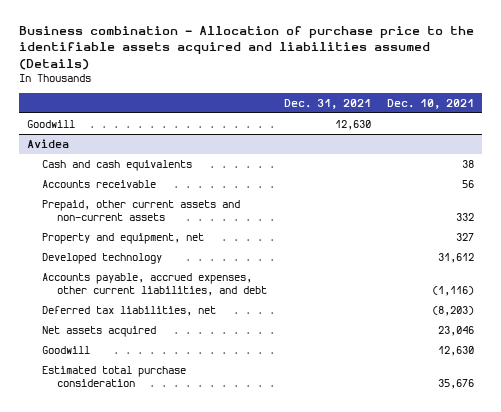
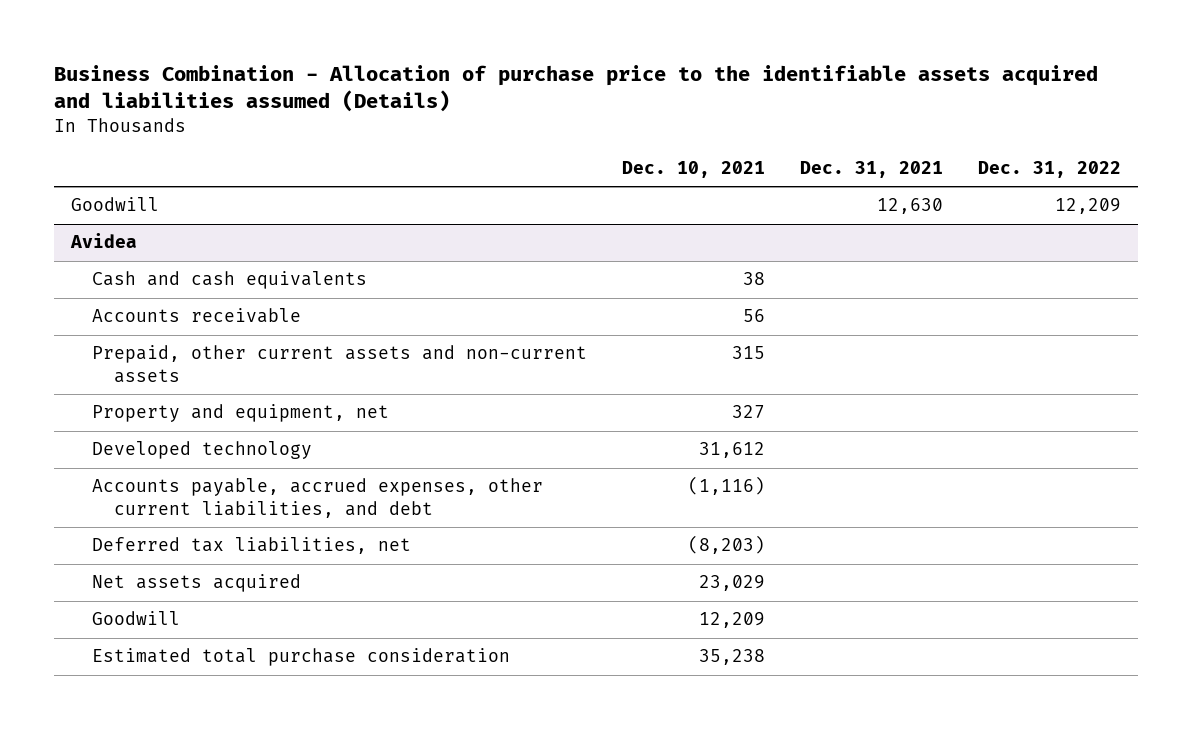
[18,25,474,70] Business combination - Allocation of purchase price to the identifiable assets acquired and liabilities assumed (Details) -> [53,64,1098,113] Business Combination - Allocation of purchase price to the identifiable assets acquired and liabilities assumed (Details)
none -> [977,160,1121,178] Dec. 31, 2022
[455,212,474,221] 332 -> [732,346,766,360] 315
[437,325,474,336] 23,046 -> [699,575,766,592] 23,029
[437,345,474,356] 12,630 -> [699,612,766,629] 12,209
[437,378,474,389] 35,676 -> [699,649,766,666] 35,238

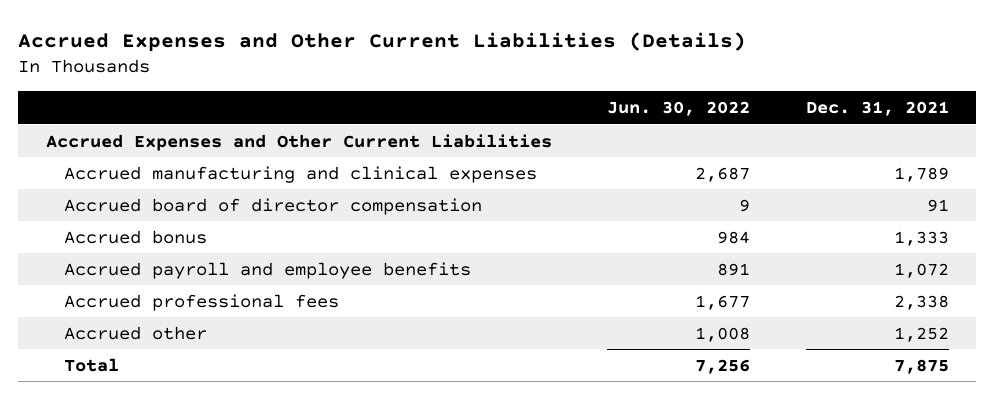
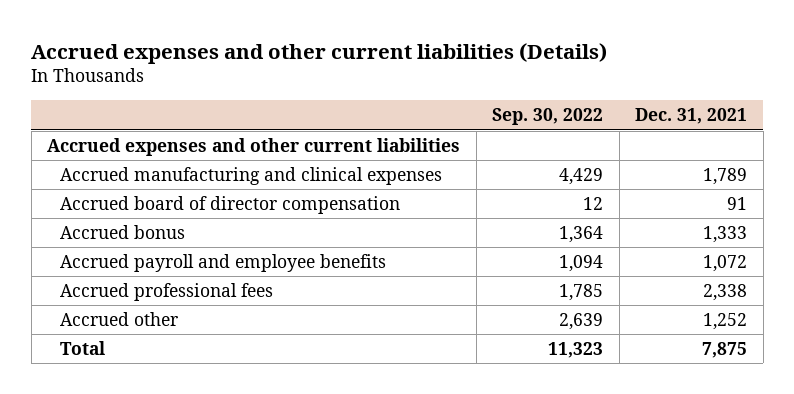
[17,32,746,53] Accrued Expenses and Other Current Liabilities (Details) -> [31,42,608,64] Accrued expenses and other current liabilities (Details)
[607,100,751,116] Jun. 30, 2022 -> none
none -> [492,108,604,126] Sep. 30, 2022
[45,133,552,151] Accrued Expenses and Other Current Liabilities -> [47,138,461,157] Accrued expenses and other current liabilities

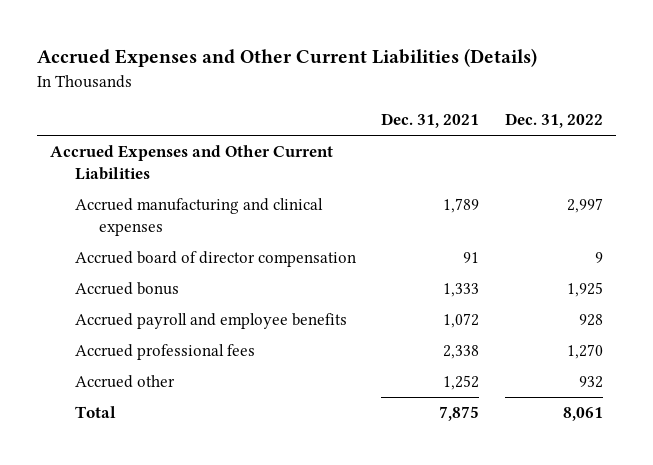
[31,42,608,64] Accrued expenses and other current liabilities (Details) -> [36,48,537,68] Accrued Expenses and Other Current Liabilities (Details)
[492,108,604,126] Sep. 30, 2022 -> none
none -> [505,112,604,128] Dec. 31, 2022
[47,138,461,157] Accrued expenses and other current liabilities -> [49,145,333,180] Accrued Expenses and Other Current Liabilities

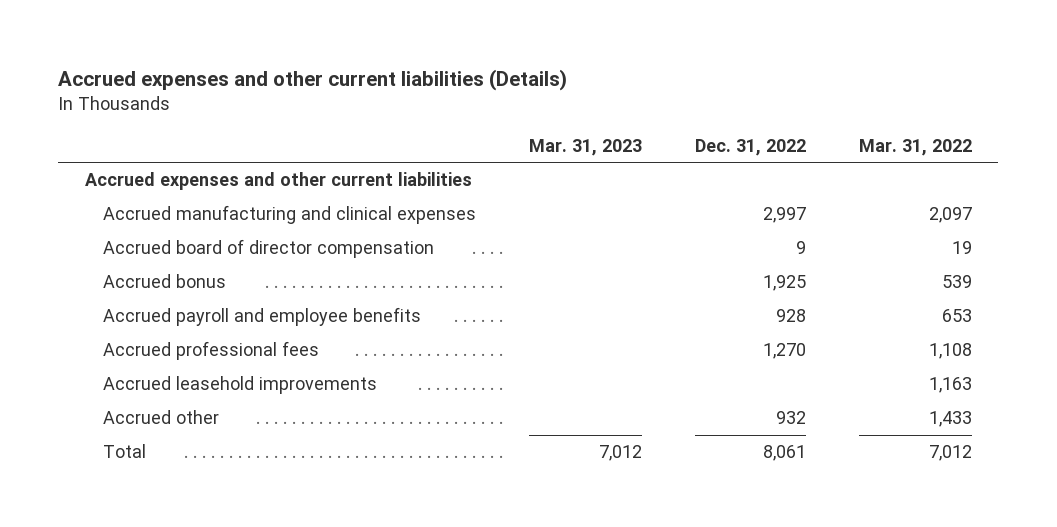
[36,48,537,68] Accrued Expenses and Other Current Liabilities (Details) -> [58,69,568,92] Accrued expenses and other current liabilities (Details)
[381,112,480,128] Dec. 31, 2021 -> none
none -> [529,138,643,156] Mar. 31, 2023
none -> [858,138,972,156] Mar. 31, 2022
[49,145,333,180] Accrued Expenses and Other Current Liabilities -> [84,172,472,191] Accrued expenses and other current liabilities
none -> [103,376,378,395] Accrued leasehold improvements

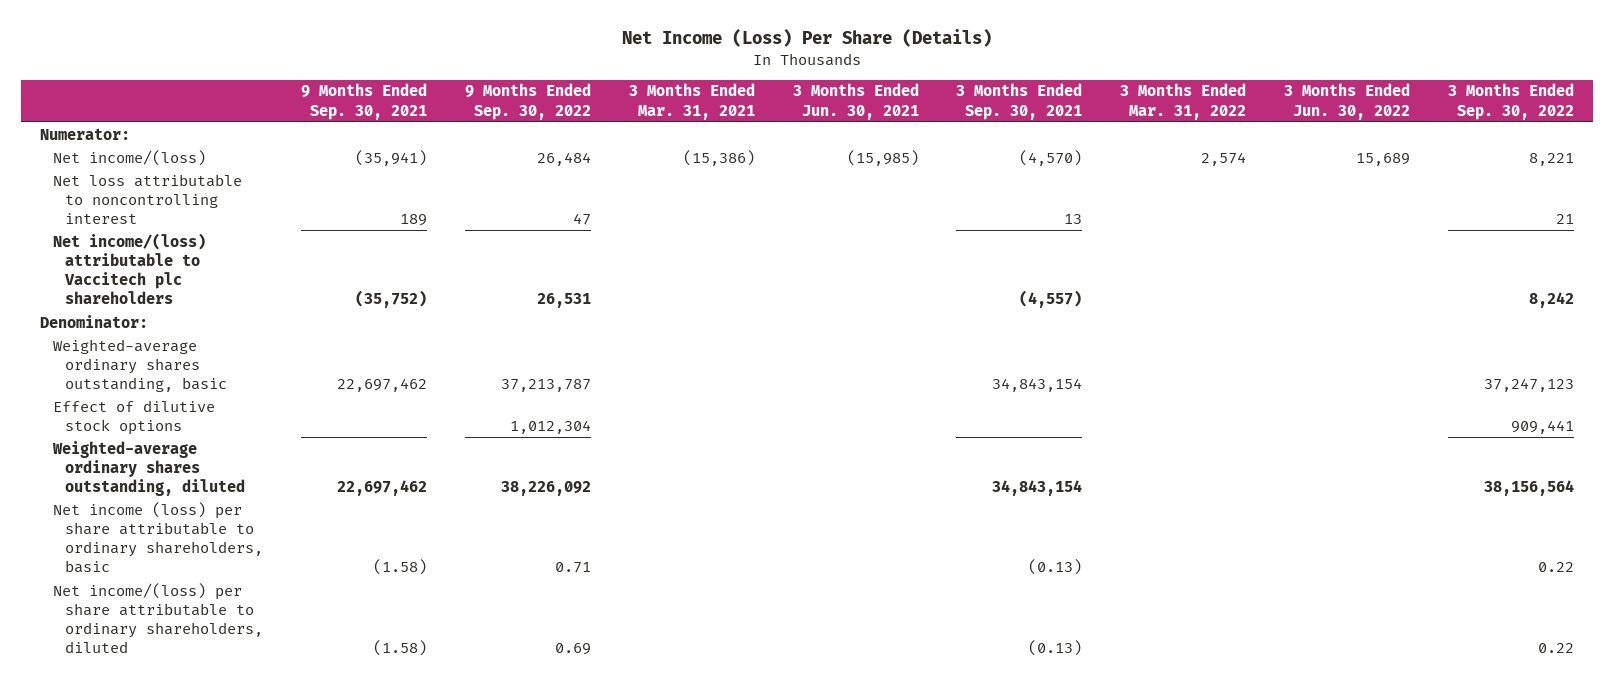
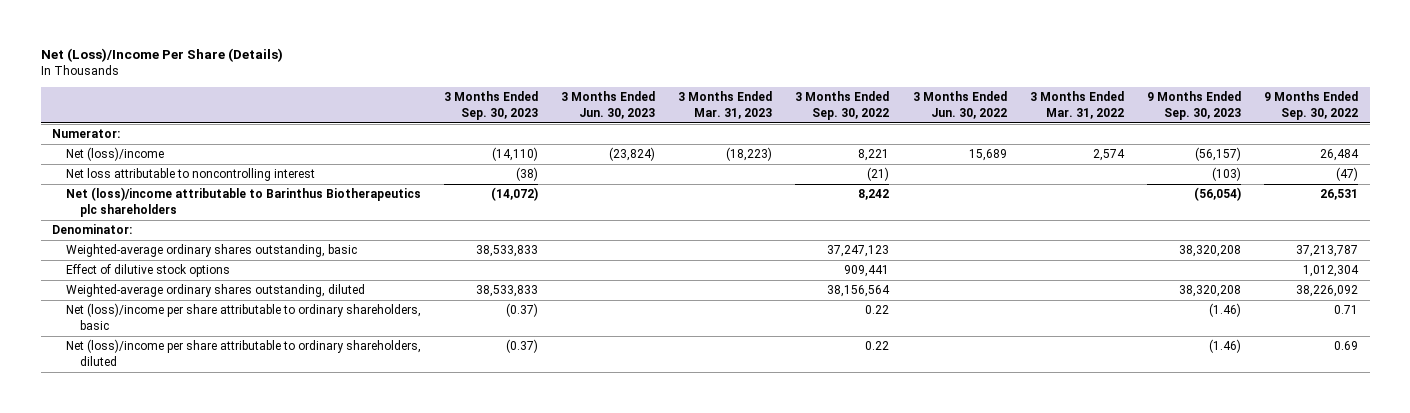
[622,29,993,48] Net Income (Loss) Per Share (Details) -> [40,47,283,62] Net (Loss)/Income Per Share (Details)
[300,83,427,120] 9 Months Ended Sep. 30, 2021 -> none
[628,83,755,120] 3 Months Ended Mar. 31, 2021 -> none
[792,83,919,120] 3 Months Ended Jun. 30, 2021 -> none
[956,83,1083,120] 3 Months Ended Sep. 30, 2021 -> none
none -> [443,91,538,120] 3 Months Ended Sep. 30, 2023
none -> [561,91,656,119] 3 Months Ended Jun. 30, 2023
none -> [678,91,773,119] 3 Months Ended Mar. 31, 2023
none -> [1146,91,1241,120] 9 Months Ended Sep. 30, 2023
[52,149,206,166] Net income/(loss) -> [65,147,164,162] Net (loss)/income
[572,213,591,226] 47 -> [1335,167,1358,182] (47)
[1556,214,1575,225] 21 -> [867,167,890,182] (21)
[52,232,206,305] Net income/(loss) attributable to Vaccitech plc shareholders -> [65,187,421,217] Net (loss)/income attributable to Barinthus Biotherapeutics plc shareholders
[52,501,264,574] Net income (loss) per share attributable to ordinary shareholders, basic -> [65,303,421,330] Net (loss)/income per share attributable to ordinary shareholders, basic
[52,582,264,654] Net income/(loss) per share attributable to ordinary shareholders, diluted -> [65,339,421,366] Net (loss)/income per share attributable to ordinary shareholders, diluted

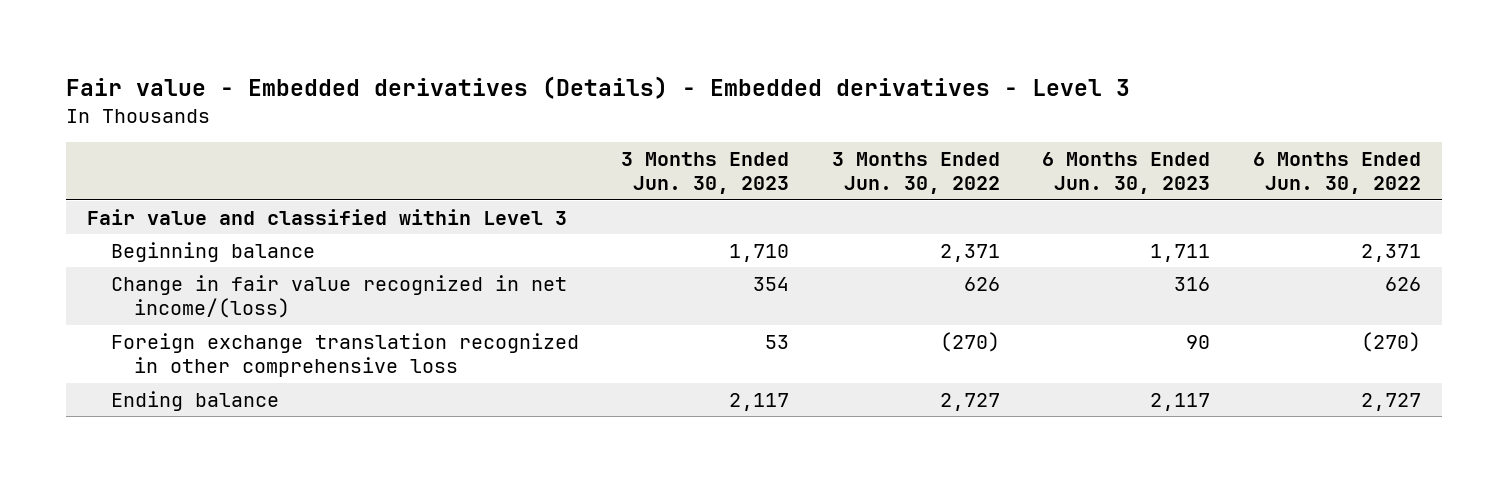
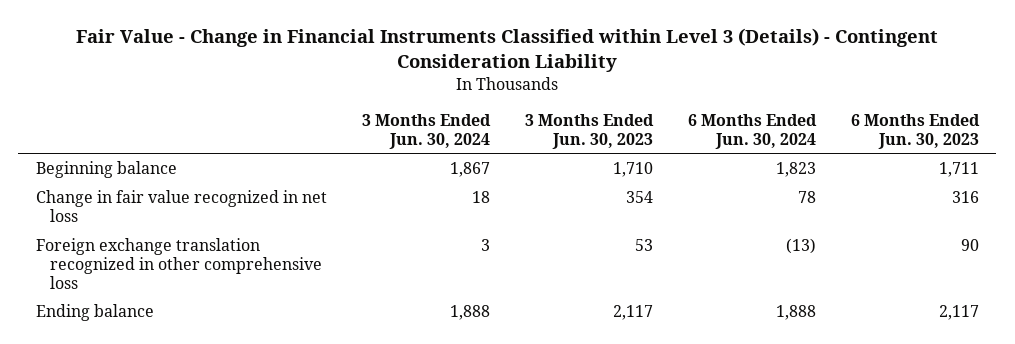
[66,76,1131,100] Fair value - Embedded derivatives (Details) - Embedded derivatives - Level 3 -> [76,28,939,73] Fair Value - Change in Financial Instruments Classified within Level 3 (Details) - Contingent Consideration Liability
[831,151,1000,195] 3 Months Ended Jun. 30, 2022 -> none
[1252,151,1421,195] 6 Months Ended Jun. 30, 2022 -> none
none -> [361,113,491,149] 3 Months Ended Jun. 30, 2024
none -> [687,113,817,149] 6 Months Ended Jun. 30, 2024
[87,208,568,225] Fair value and classified within Level 3 -> none
[110,274,567,319] Change in fair value recognized in net income/(loss) -> [35,190,327,222] Change in fair value recognized in net loss

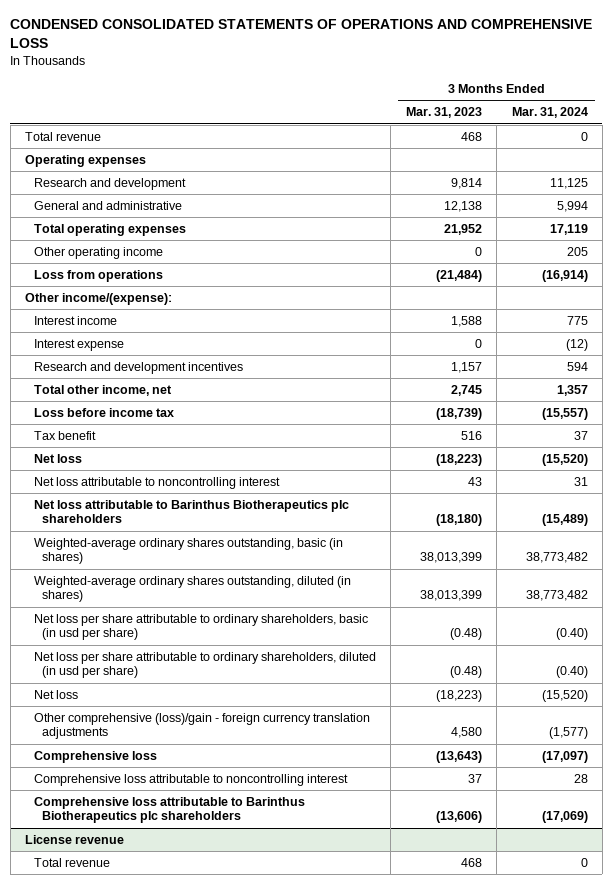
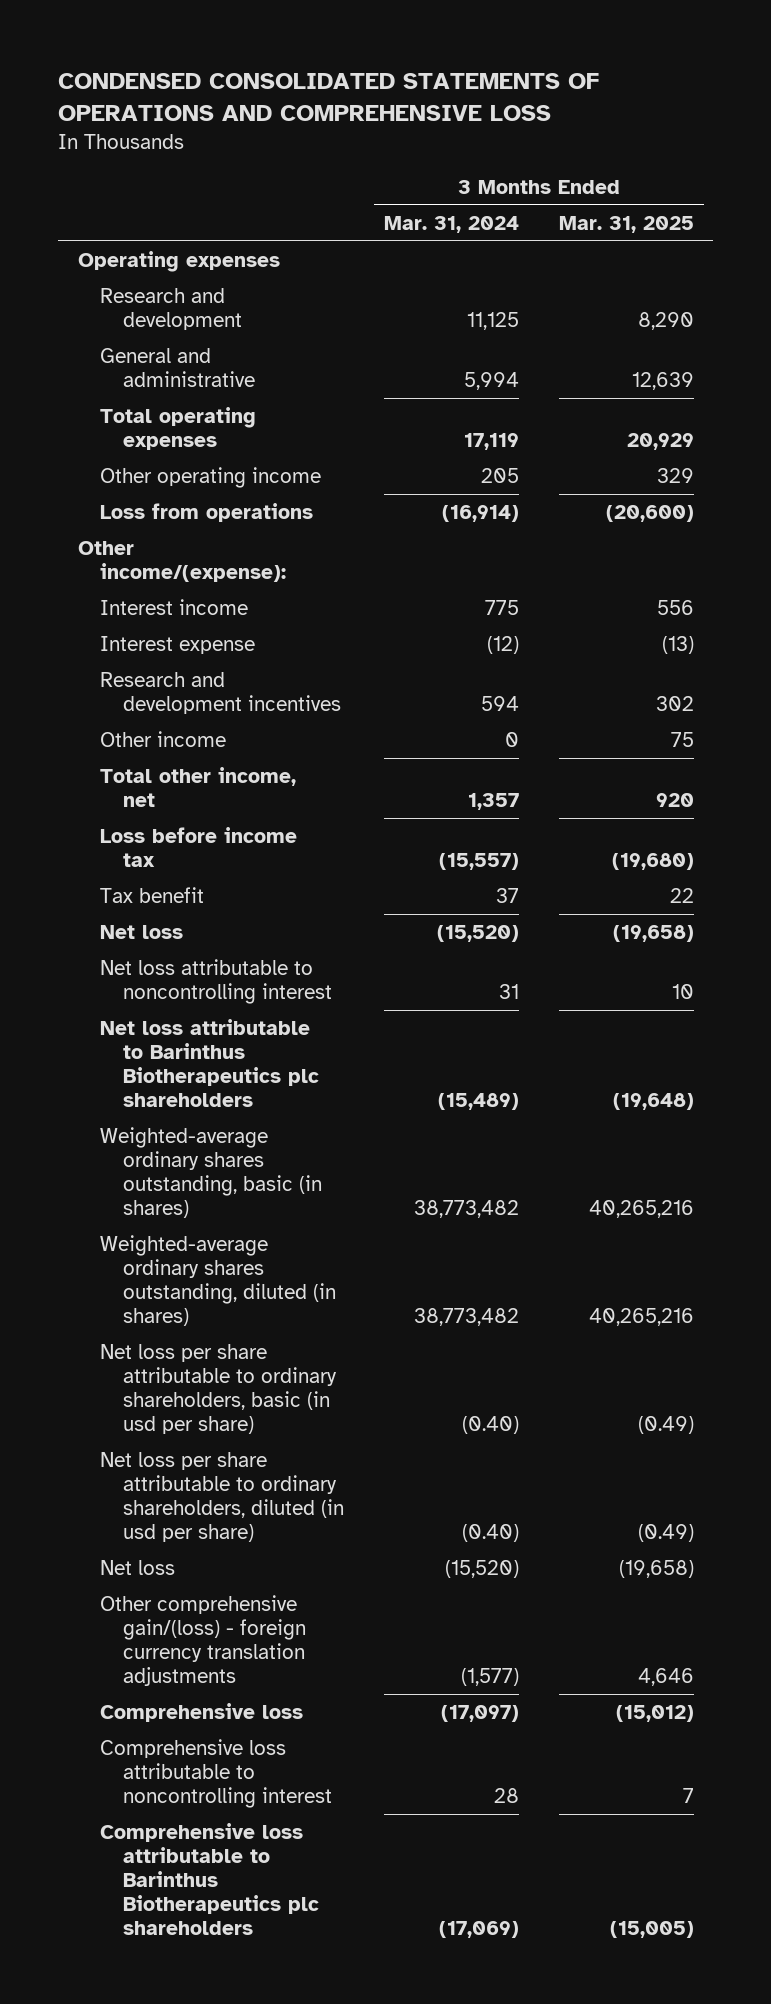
[405,107,482,119] Mar. 31, 2023 -> none
none -> [558,215,694,233] Mar. 31, 2025
[25,131,102,141] Total revenue -> none
none -> [100,730,227,747] Other income
[33,712,370,740] Other comprehensive (loss)/gain - foreign currency translation adjustments -> [100,1594,307,1686] Other comprehensive gain/(loss) - foreign currency translation adjustments
[25,834,125,844] License revenue -> none
[33,857,110,867] Total revenue -> none

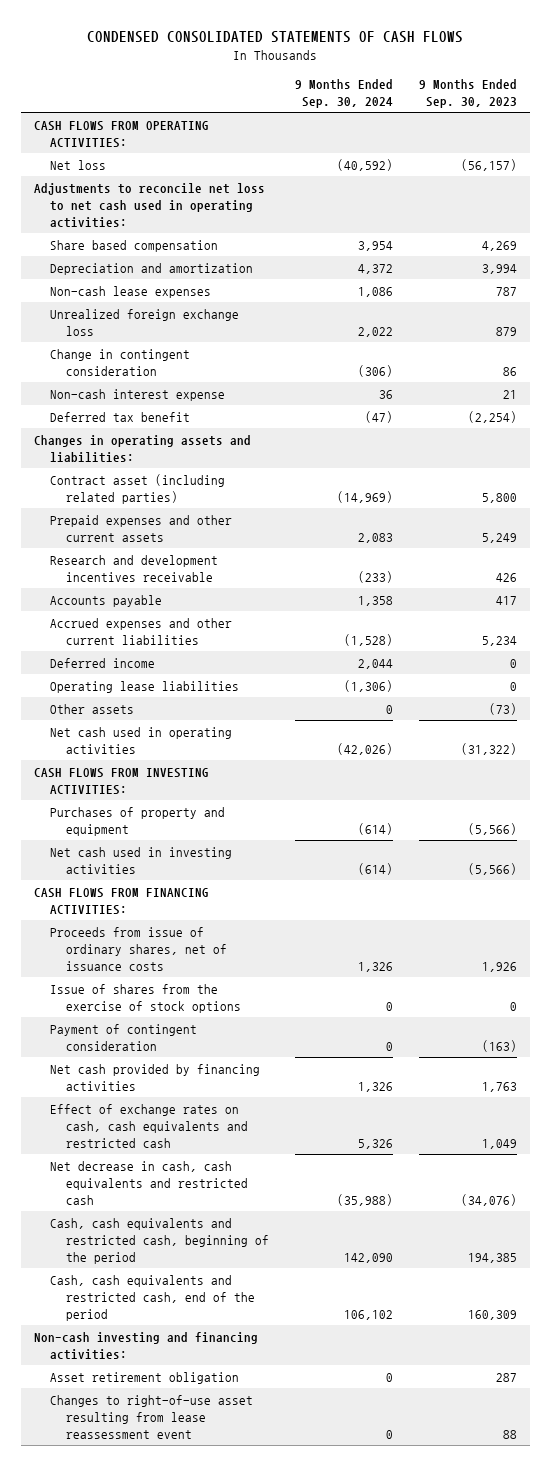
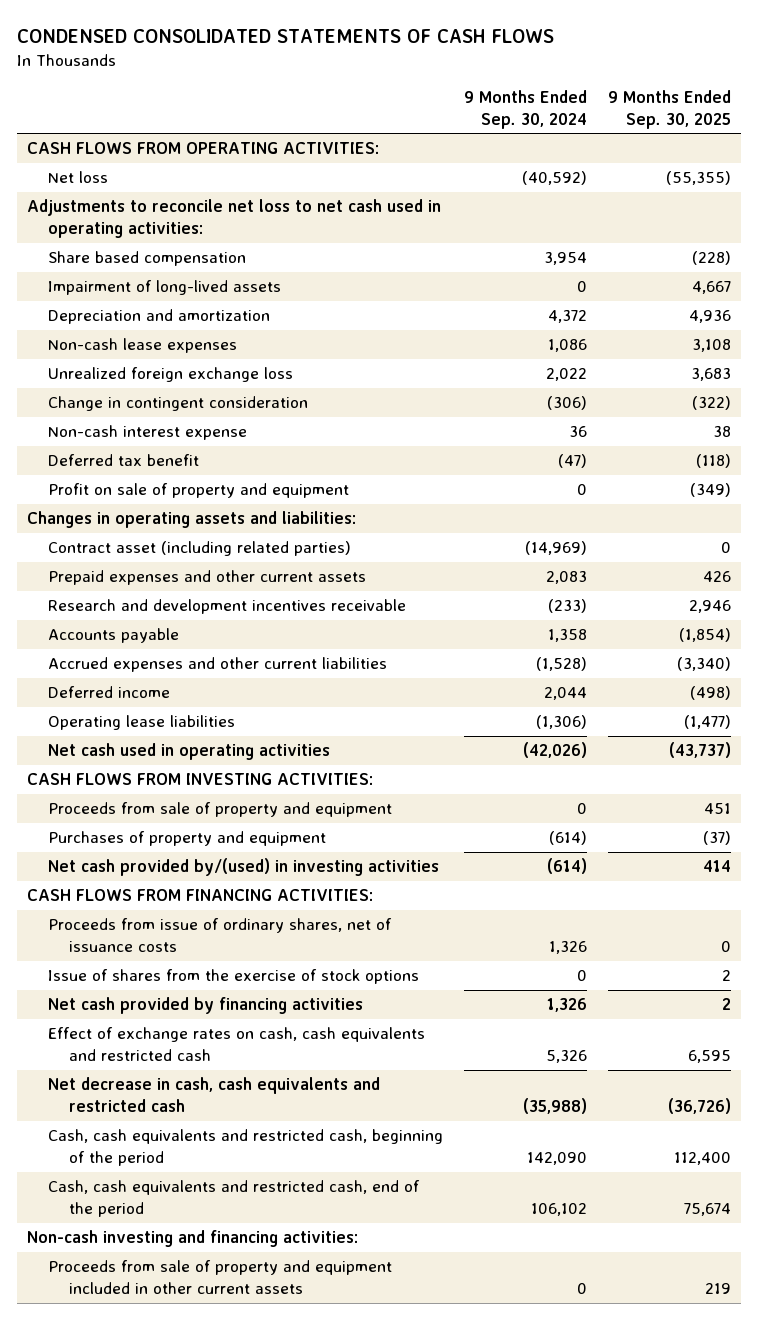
[419,79,518,109] 9 Months Ended Sep. 30, 2023 -> none
none -> [607,89,731,129] 9 Months Ended Sep. 30, 2025
none -> [48,280,282,296] Impairment of long-lived assets
none -> [48,483,350,499] Profit on sale of property and equipment
[49,703,134,714] Other assets -> none
none -> [48,802,393,818] Proceeds from sale of property and equipment
[49,846,232,874] Net cash used in investing activities -> [48,858,440,877] Net cash provided by/(used) in investing activities
[49,1023,197,1051] Payment of contingent consideration -> none
[49,1371,239,1384] Asset retirement obligation -> none
[49,1394,253,1439] Changes to right-of-use asset resulting from lease reassessment event -> none
none -> [48,1260,393,1295] Proceeds from sale of property and equipment included in other current assets

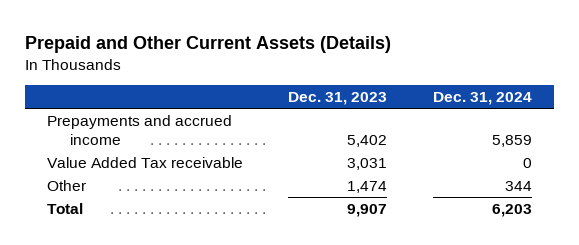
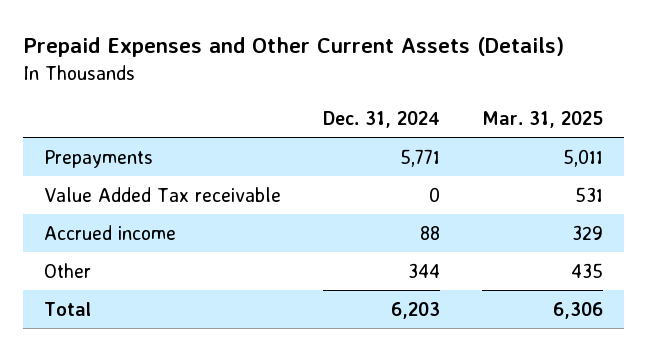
[24,35,391,53] Prepaid and Other Current Assets (Details) -> [22,37,564,58] Prepaid Expenses and Other Current Assets (Details)
[288,92,388,106] Dec. 31, 2023 -> none
none -> [481,110,603,128] Mar. 31, 2025
[47,114,233,145] Prepayments and accrued income -> [43,149,153,168] Prepayments
[491,134,532,147] 5,859 -> [399,148,440,167] 5,771
none -> [43,224,176,240] Accrued income

